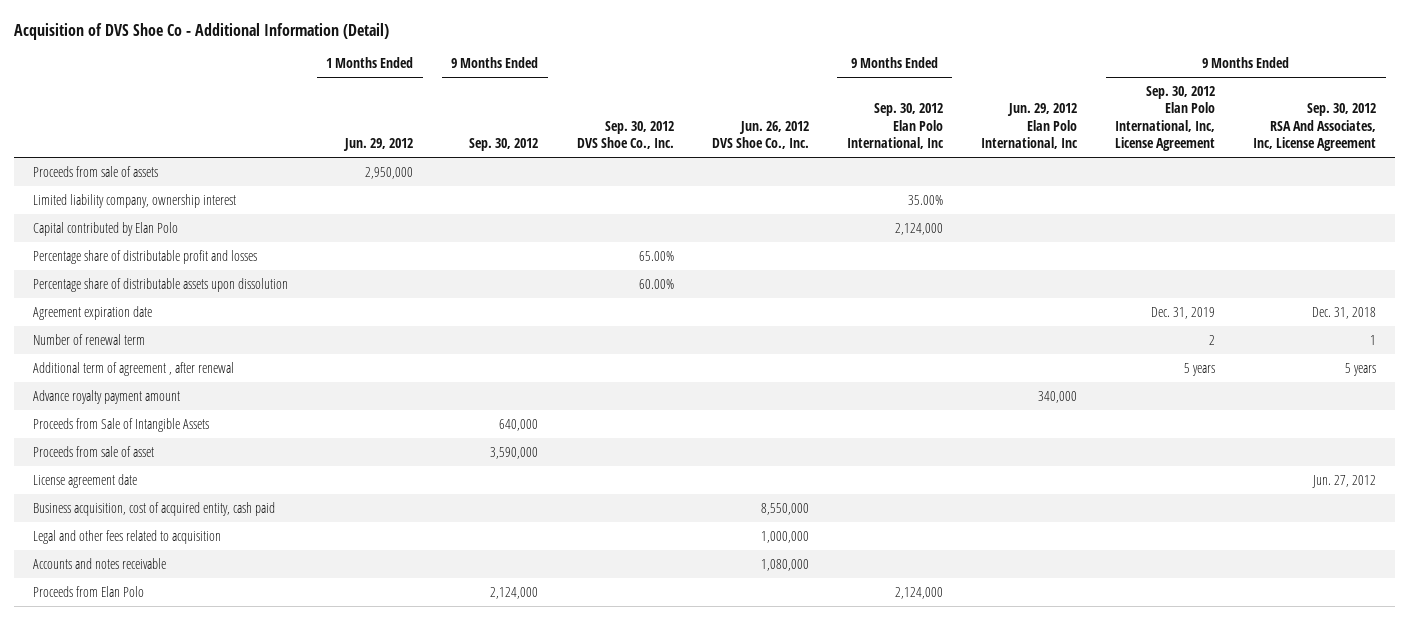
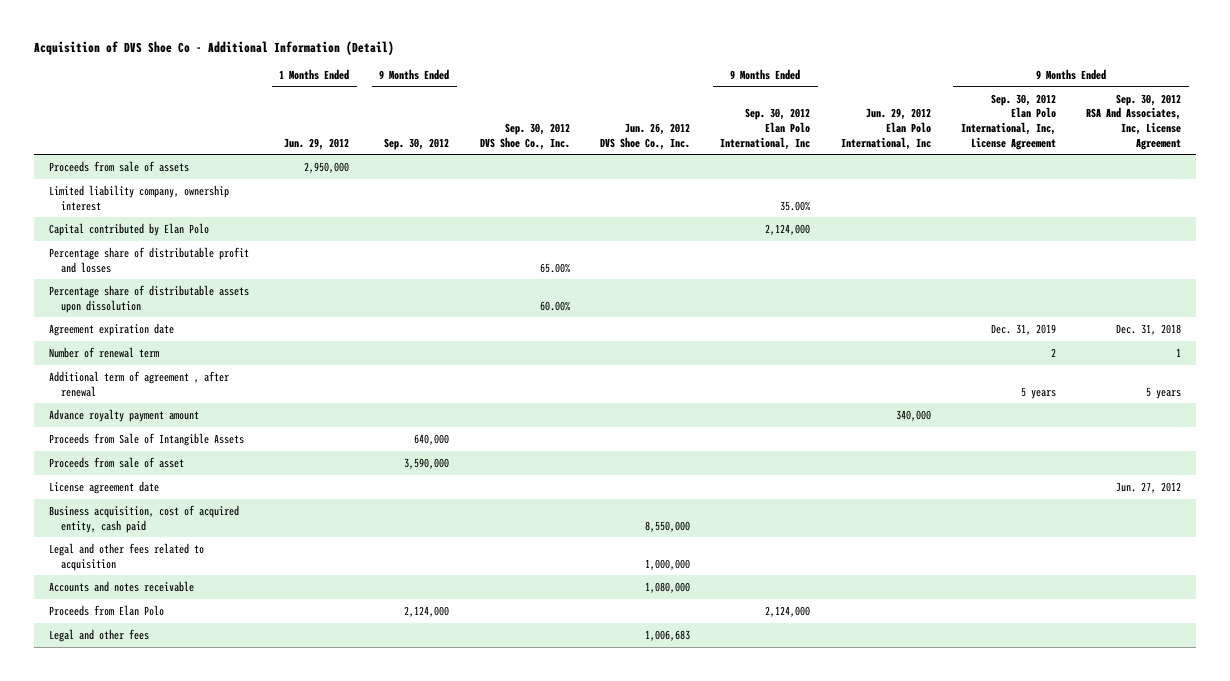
none -> [48,628,149,642] Legal and other fees

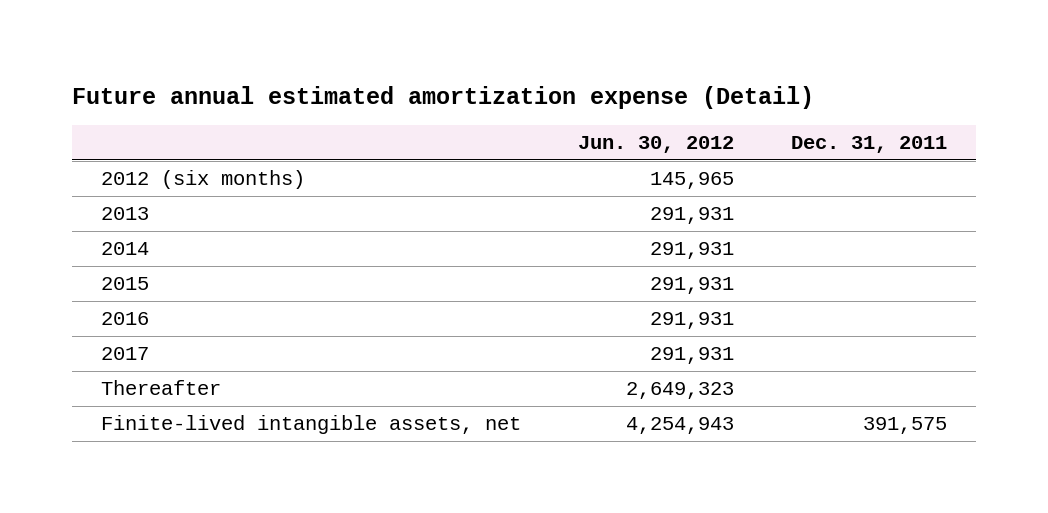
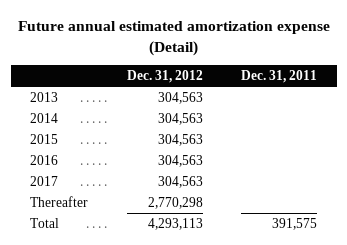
[577,136,734,154] Jun. 30, 2012 -> none
none -> [126,70,203,84] Dec. 31, 2012
[100,170,305,190] 2012 (six months) -> none
[100,415,521,435] Finite-lived intangible assets, net -> [30,217,60,228] Total

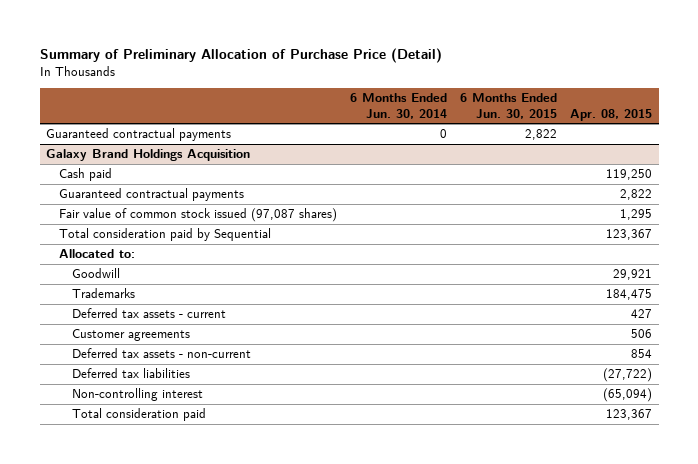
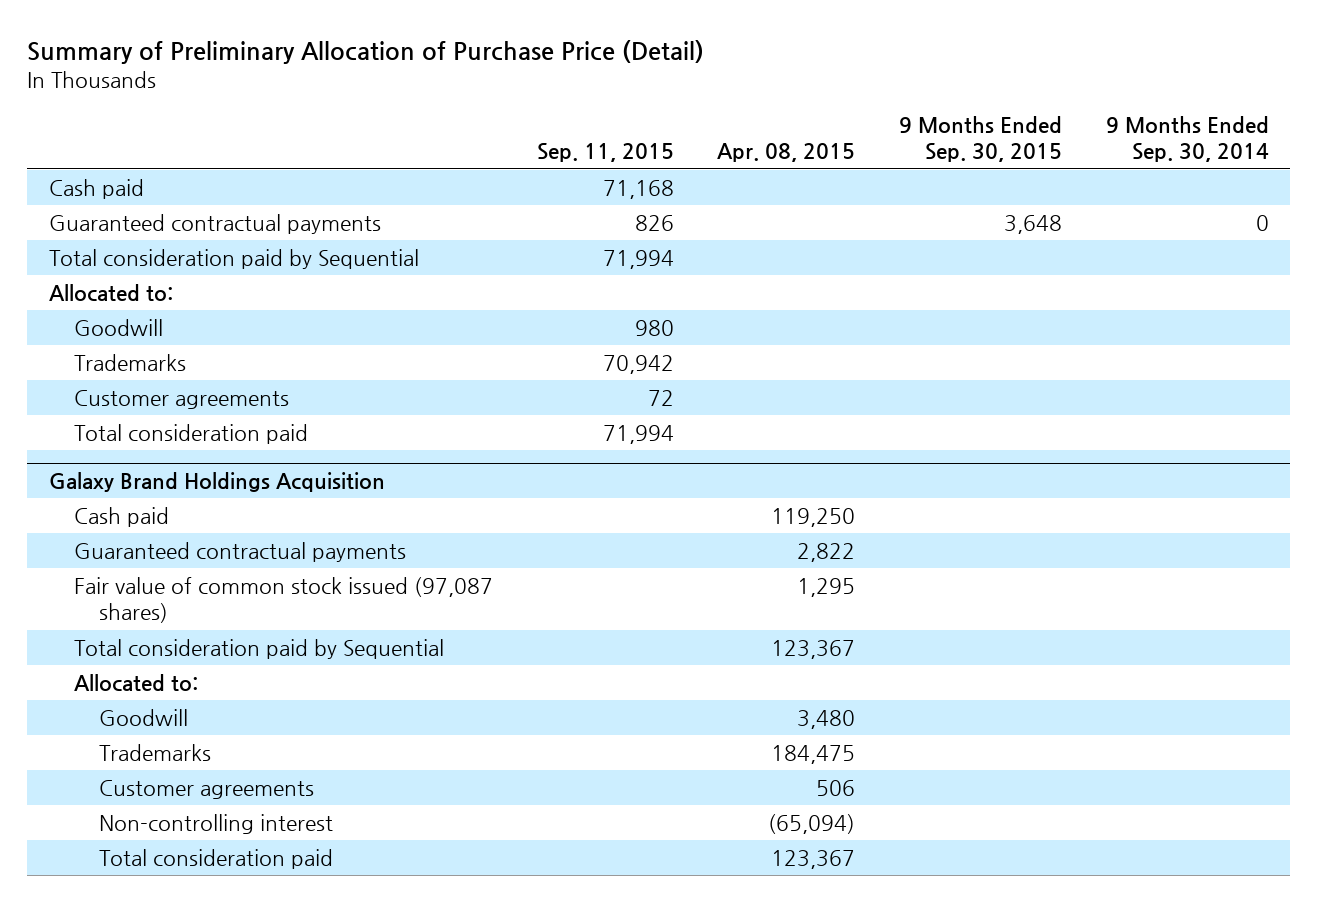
[349,93,447,119] 6 Months Ended Jun. 30, 2014 -> none
[460,93,558,119] 6 Months Ended Jun. 30, 2015 -> none
none -> [536,143,674,163] Sep. 11, 2015
none -> [898,115,1062,163] 9 Months Ended Sep. 30, 2015
none -> [1105,115,1269,163] 9 Months Ended Sep. 30, 2014
none -> [48,178,144,199] Cash paid
none -> [48,248,419,269] Total consideration paid by Sequential
none -> [48,283,173,302] Allocated to:
none -> [74,318,164,336] Goodwill
none -> [74,353,187,371] Trademarks
none -> [74,389,290,409] Customer agreements
none -> [74,423,309,444] Total consideration paid
[613,269,653,281] 29,921 -> [797,709,856,729] 3,480
[71,308,226,319] Deferred tax assets - current -> none
[71,348,251,359] Deferred tax assets - non-current -> none
[71,368,190,379] Deferred tax liabilities -> none

